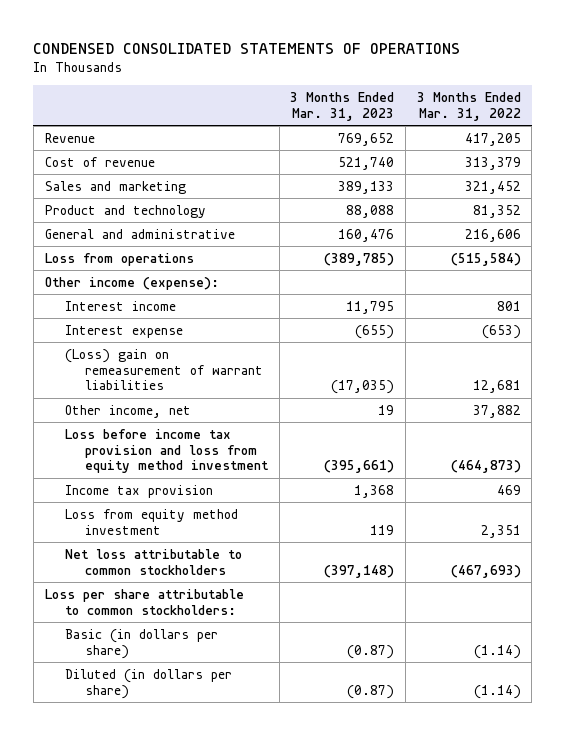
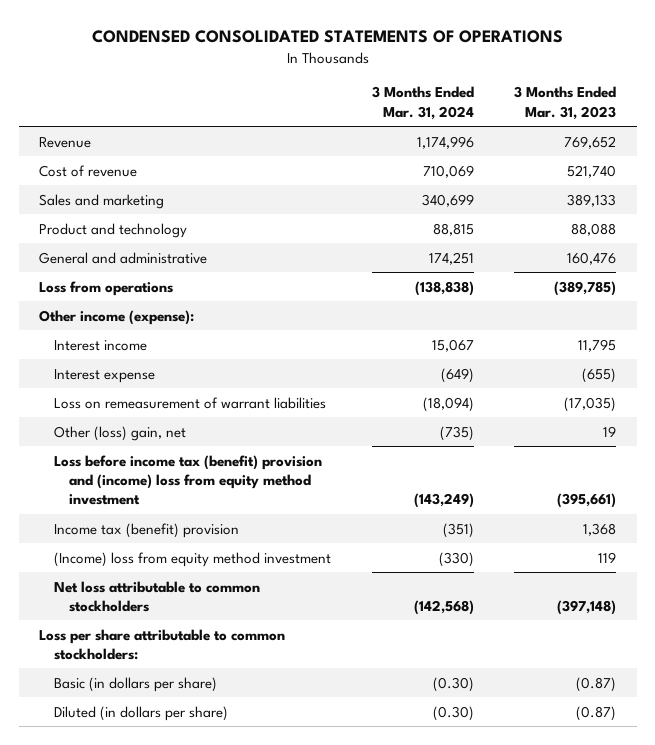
[416,92,521,121] 3 Months Ended Mar. 31, 2022 -> none
none -> [371,86,474,120] 3 Months Ended Mar. 31, 2024
[64,348,263,391] (Loss) gain on remeasurement of warrant liabilities -> [53,396,326,409] Loss on remeasurement of warrant liabilities
[64,404,191,418] Other income, net -> [53,425,186,441] Other (loss) gain, net
[64,428,269,474] Loss before income tax provision and loss from equity method investment -> [53,454,322,506] Loss before income tax (benefit) provision and (income) loss from equity method investment
[64,484,213,498] Income tax provision -> [53,522,239,538] Income tax (benefit) provision
[64,508,238,535] Loss from equity method investment -> [53,551,331,567] (Income) loss from equity method investment

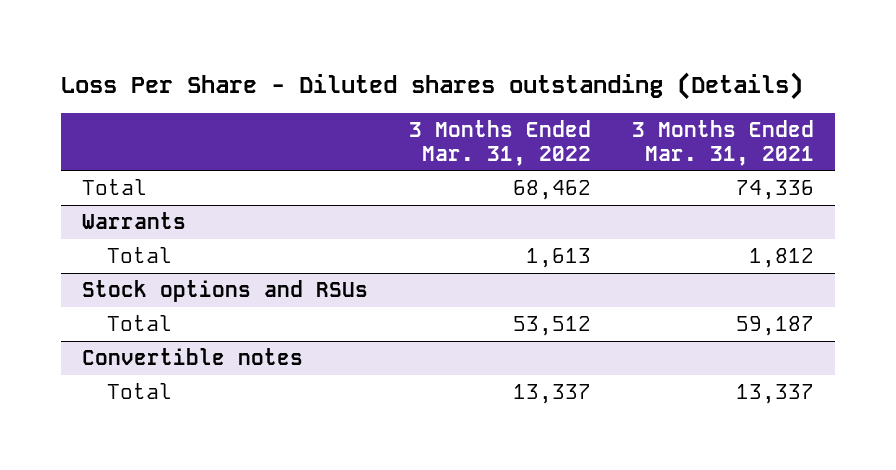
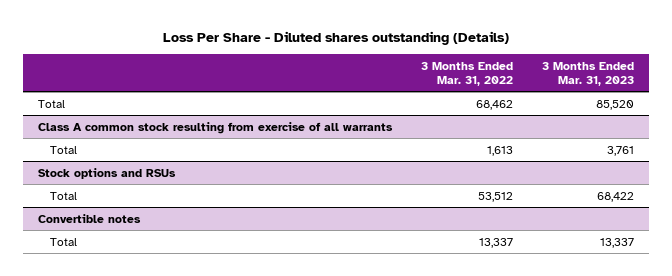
[632,119,815,166] 3 Months Ended Mar. 31, 2021 -> none
none -> [541,61,634,86] 3 Months Ended Mar. 31, 2023
[81,211,186,229] Warrants -> [37,121,393,134] Class A common stock resulting from exercise of all warrants

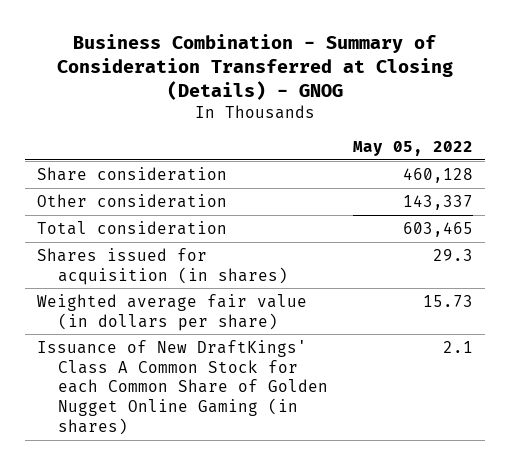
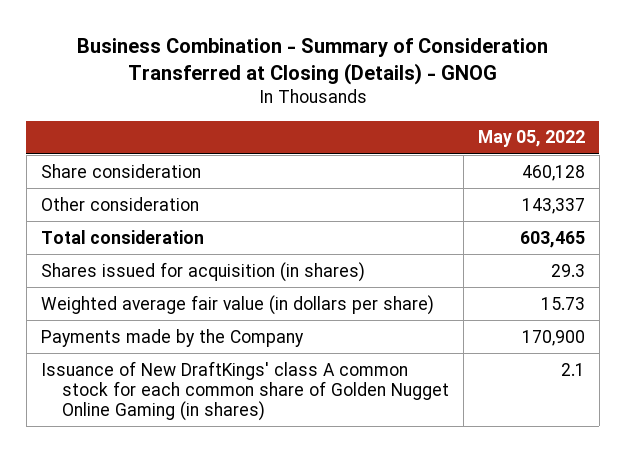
none -> [40,328,304,347] Payments made by the Company
[36,339,329,435] Issuance of New DraftKings' Class A Common Stock for each Common Share of Golden Nugget Online Gaming (in shares) -> [40,360,449,421] Issuance of New DraftKings' class A common stock for each common share of Golden Nugget Online Gaming (in shares)

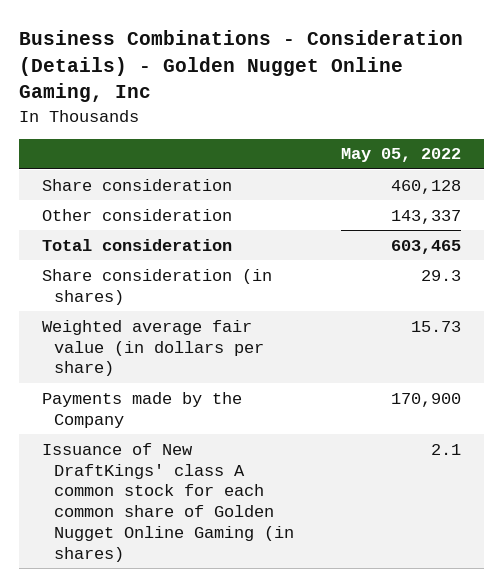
[76,38,548,85] Business Combination - Summary of Consideration Transferred at Closing (Details) - GNOG -> [18,30,463,103] Business Combinations - Consideration (Details) - Golden Nugget Online Gaming, Inc
[40,261,365,282] Shares issued for acquisition (in shares) -> [41,268,272,305] Share consideration (in shares)

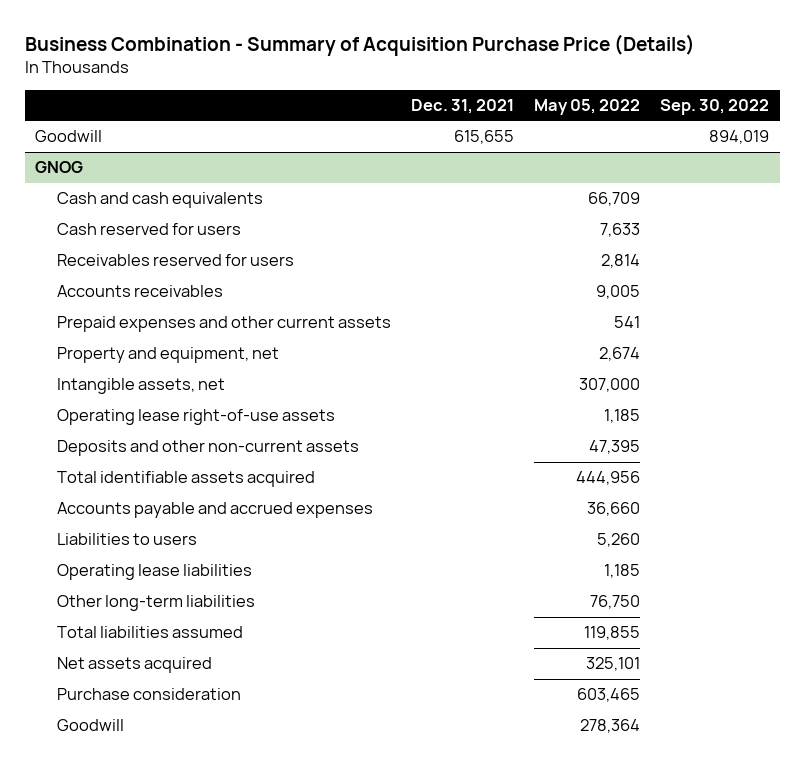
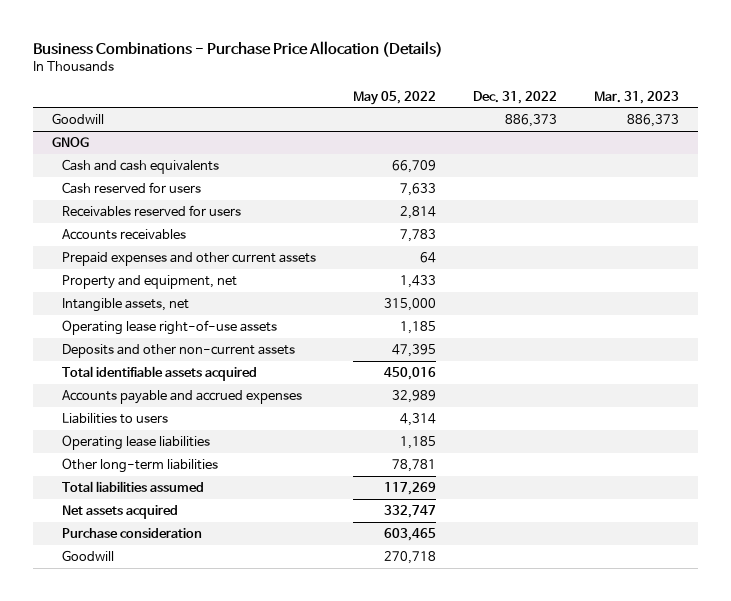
[25,33,696,56] Business Combination - Summary of Acquisition Purchase Price (Details) -> [33,40,444,57] Business Combinations - Purchase Price Allocation (Details)
[410,99,514,115] Dec. 31, 2021 -> none
[660,99,770,116] Sep. 30, 2022 -> none
none -> [473,90,558,104] Dec. 31, 2022
none -> [594,90,680,104] Mar. 31, 2023
[596,285,641,300] 9,005 -> [399,229,436,243] 7,783
[614,316,641,329] 541 -> [419,252,436,264] 64
[599,347,641,362] 2,674 -> [399,275,436,289] 1,433
[579,378,641,393] 307,000 -> [383,298,436,312] 315,000
[576,471,641,486] 444,956 -> [383,367,436,381] 450,016
[587,502,641,517] 36,660 -> [391,390,436,404] 32,989
[597,533,641,548] 5,260 -> [399,413,436,427] 4,314
[590,595,641,610] 76,750 -> [391,459,436,473] 78,781
[584,626,641,641] 119,855 -> [383,482,436,496] 117,269
[586,657,641,672] 325,101 -> [383,505,436,519] 332,747
[580,719,641,734] 278,364 -> [383,551,436,565] 270,718

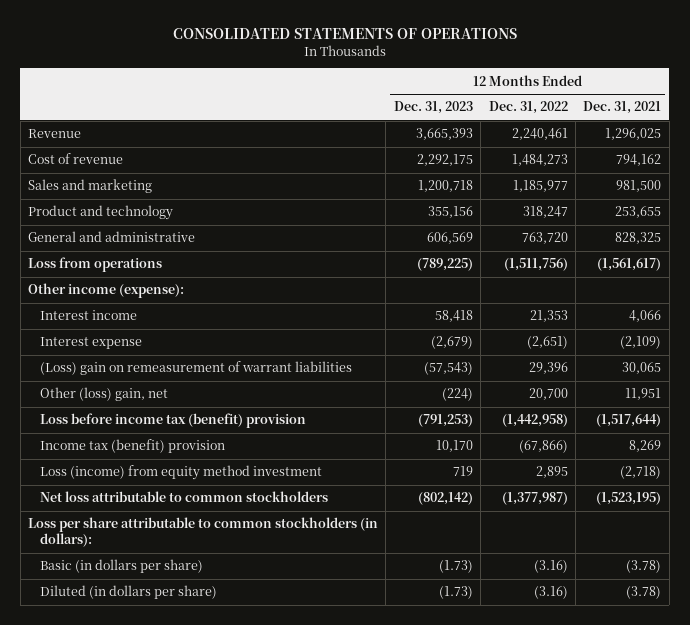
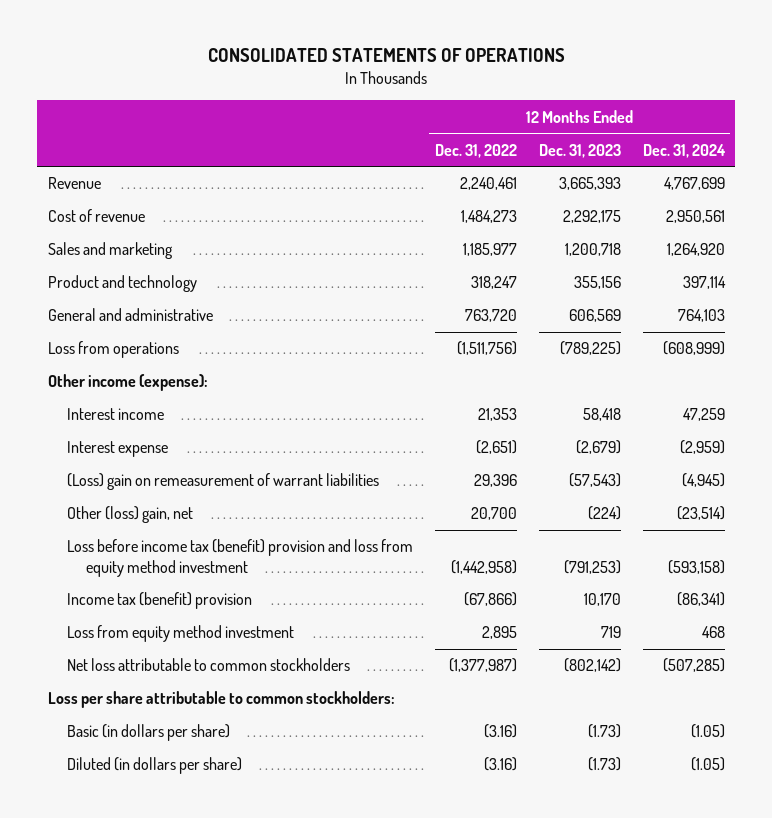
[583,101,662,115] Dec. 31, 2021 -> none
none -> [642,143,726,158] Dec. 31, 2024
[40,413,307,429] Loss before income tax (benefit) provision -> [66,539,413,577] Loss before income tax (benefit) provision and loss from equity method investment
[40,465,323,481] Loss (income) from equity method investment -> [66,625,294,643] Loss from equity method investment
[28,517,379,548] Loss per share attributable to common stockholders (in dollars): -> [47,691,395,709] Loss per share attributable to common stockholders:

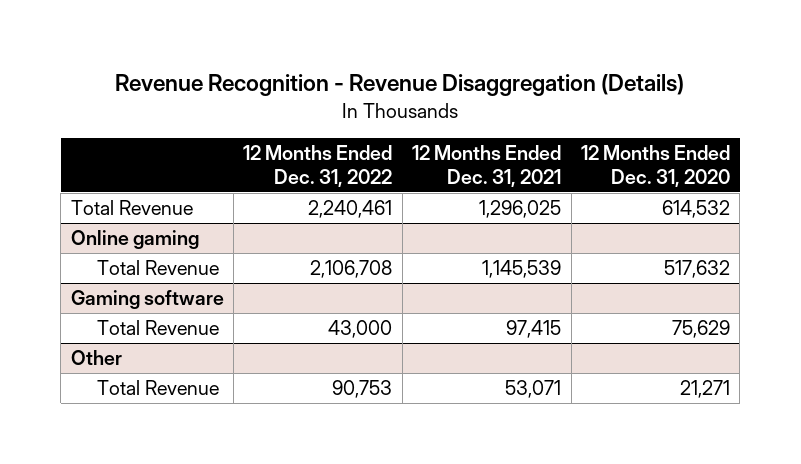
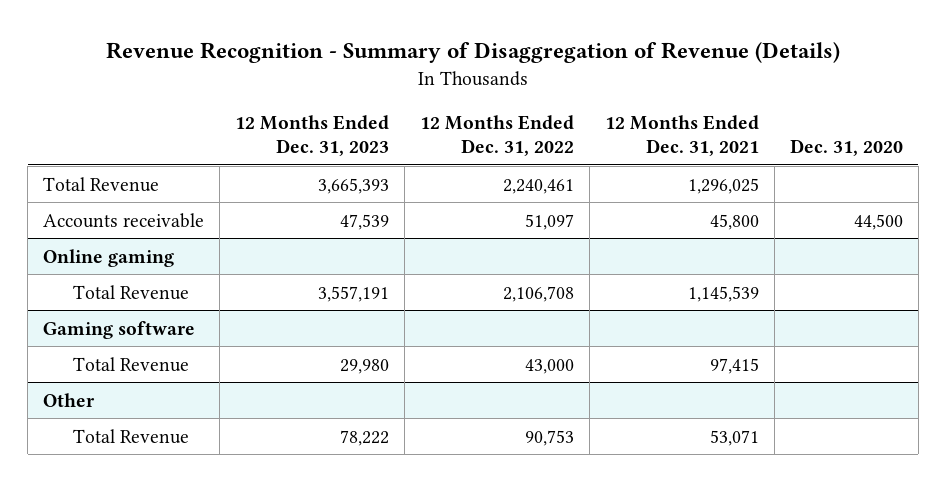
[115,74,685,97] Revenue Recognition - Revenue Disaggregation (Details) -> [106,42,841,64] Revenue Recognition - Summary of Disaggregation of Revenue (Details)
[581,144,731,188] 12 Months Ended Dec. 31, 2020 -> none
none -> [235,114,390,157] 12 Months Ended Dec. 31, 2023
none -> [789,139,903,157] Dec. 31, 2020
none -> [43,212,205,228] Accounts receivable

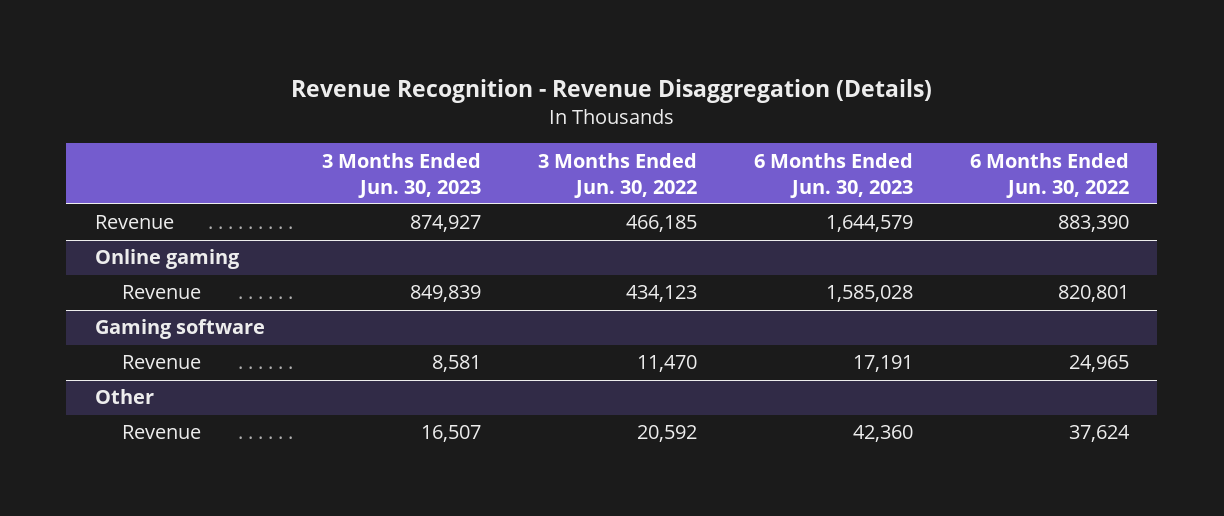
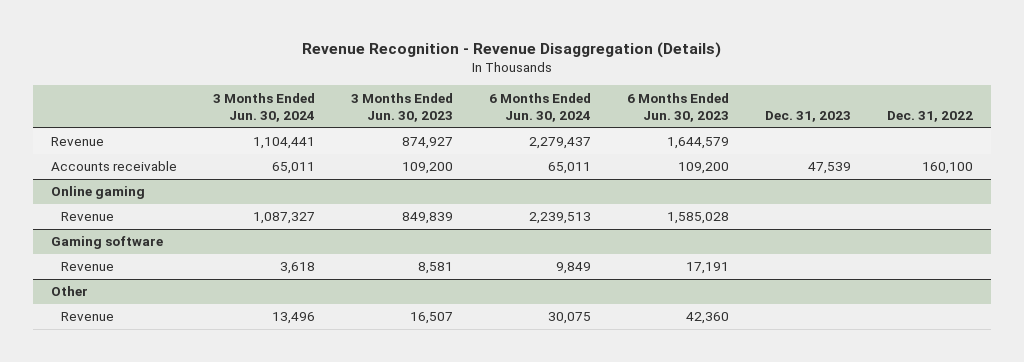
[537,152,697,198] 3 Months Ended Jun. 30, 2022 -> none
[969,152,1129,198] 6 Months Ended Jun. 30, 2022 -> none
none -> [212,92,315,122] 3 Months Ended Jun. 30, 2024
none -> [488,92,591,122] 6 Months Ended Jun. 30, 2024
none -> [765,110,852,122] Dec. 31, 2023
none -> [887,110,974,122] Dec. 31, 2022
none -> [50,161,177,172] Accounts receivable

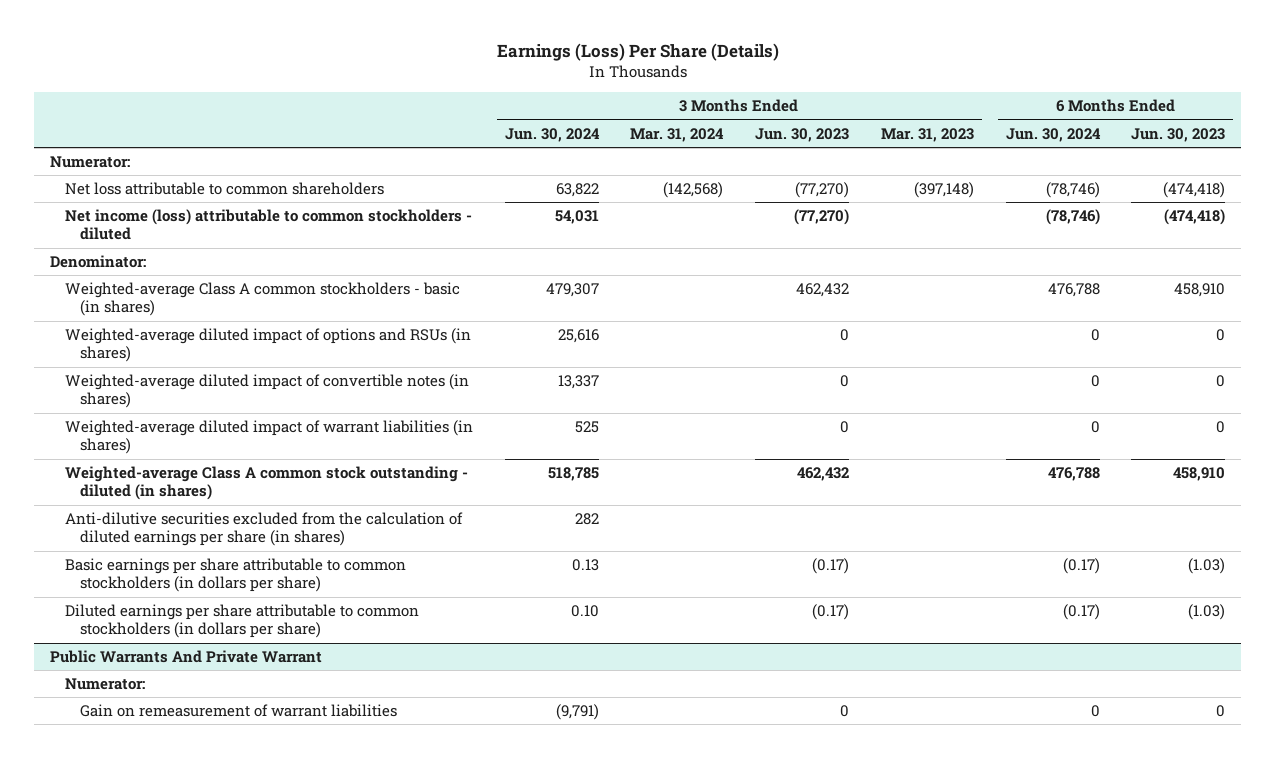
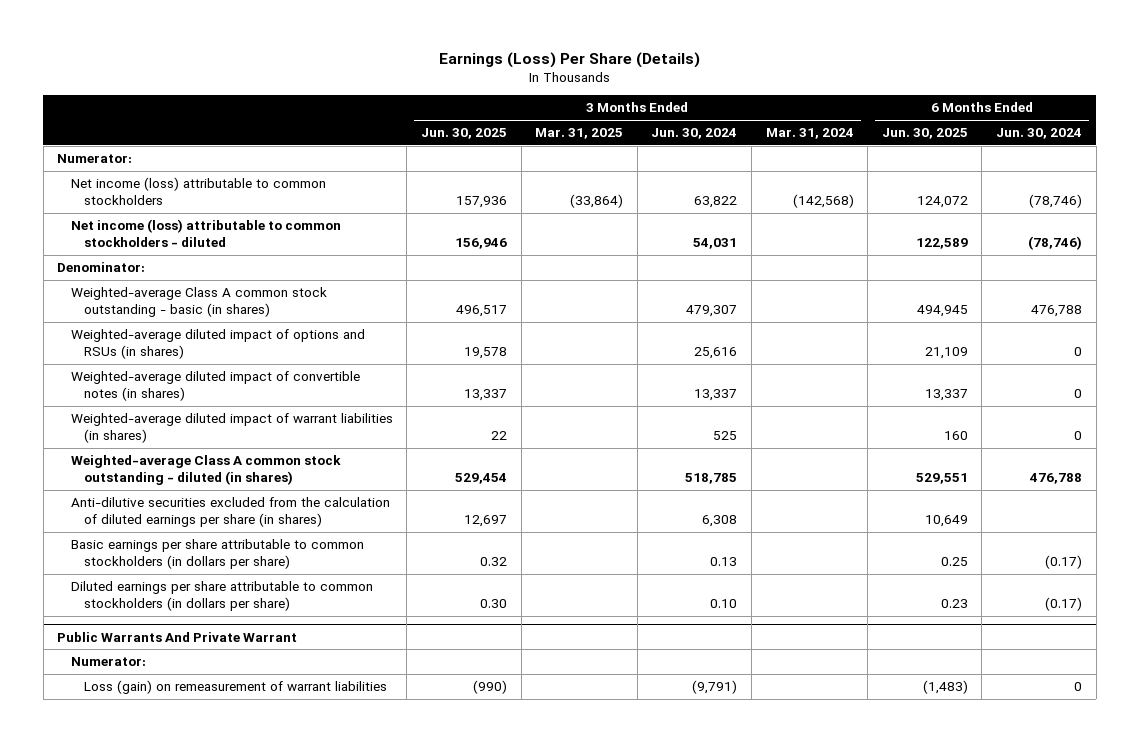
[755,127,850,142] Jun. 30, 2023 -> none
[880,127,974,142] Mar. 31, 2023 -> none
[1131,127,1226,142] Jun. 30, 2023 -> none
none -> [421,128,508,140] Jun. 30, 2025
none -> [535,128,624,140] Mar. 31, 2025
none -> [881,128,968,140] Jun. 30, 2025
[64,182,384,196] Net loss attributable to common shareholders -> [70,177,326,206] Net income (loss) attributable to common stockholders
[64,282,460,317] Weighted-average Class A common stockholders - basic (in shares) -> [70,287,327,318] Weighted-average Class A common stock outstanding - basic (in shares)
[574,513,599,526] 282 -> [702,515,738,528] 6,308
[80,704,398,718] Gain on remeasurement of warrant liabilities -> [84,680,388,695] Loss (gain) on remeasurement of warrant liabilities

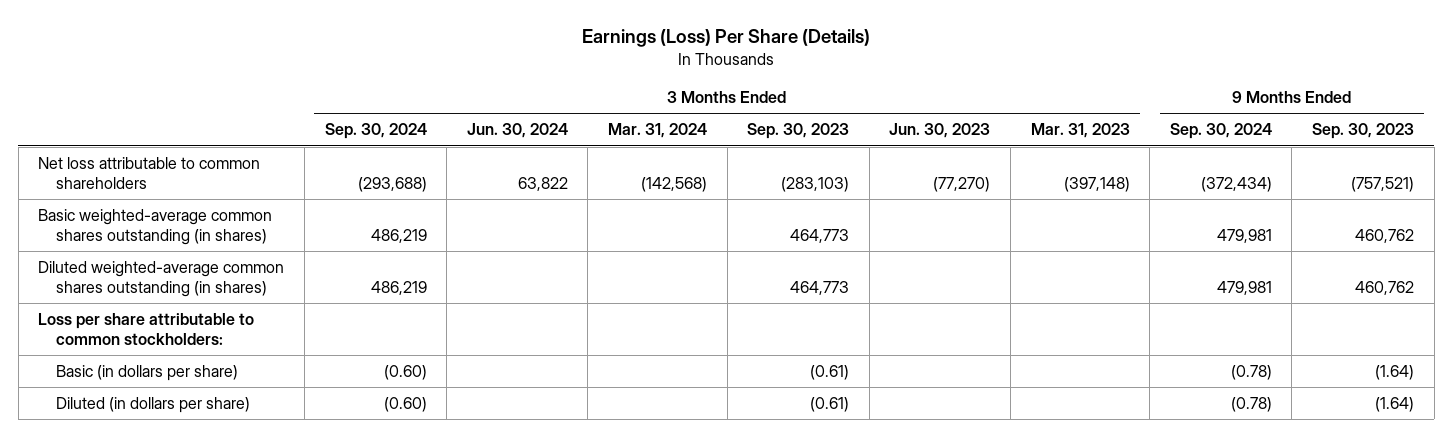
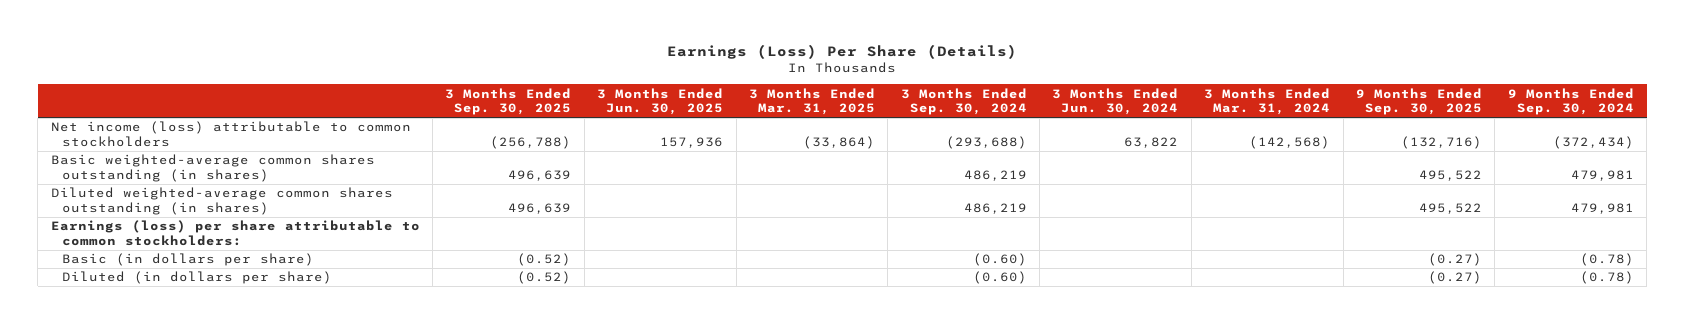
[747,123,850,140] Sep. 30, 2023 -> none
[889,123,991,139] Jun. 30, 2023 -> none
[1030,123,1130,139] Mar. 31, 2023 -> none
[1312,123,1415,140] Sep. 30, 2023 -> none
none -> [445,87,572,116] 3 Months Ended Sep. 30, 2025
none -> [597,87,724,116] 3 Months Ended Jun. 30, 2025
none -> [748,87,875,116] 3 Months Ended Mar. 31, 2025
none -> [1355,87,1482,116] 9 Months Ended Sep. 30, 2025
[38,157,261,189] Net loss attributable to common shareholders -> [50,121,411,147] Net income (loss) attributable to common stockholders
[38,313,255,345] Loss per share attributable to common stockholders: -> [50,220,420,246] Earnings (loss) per share attributable to common stockholders:

